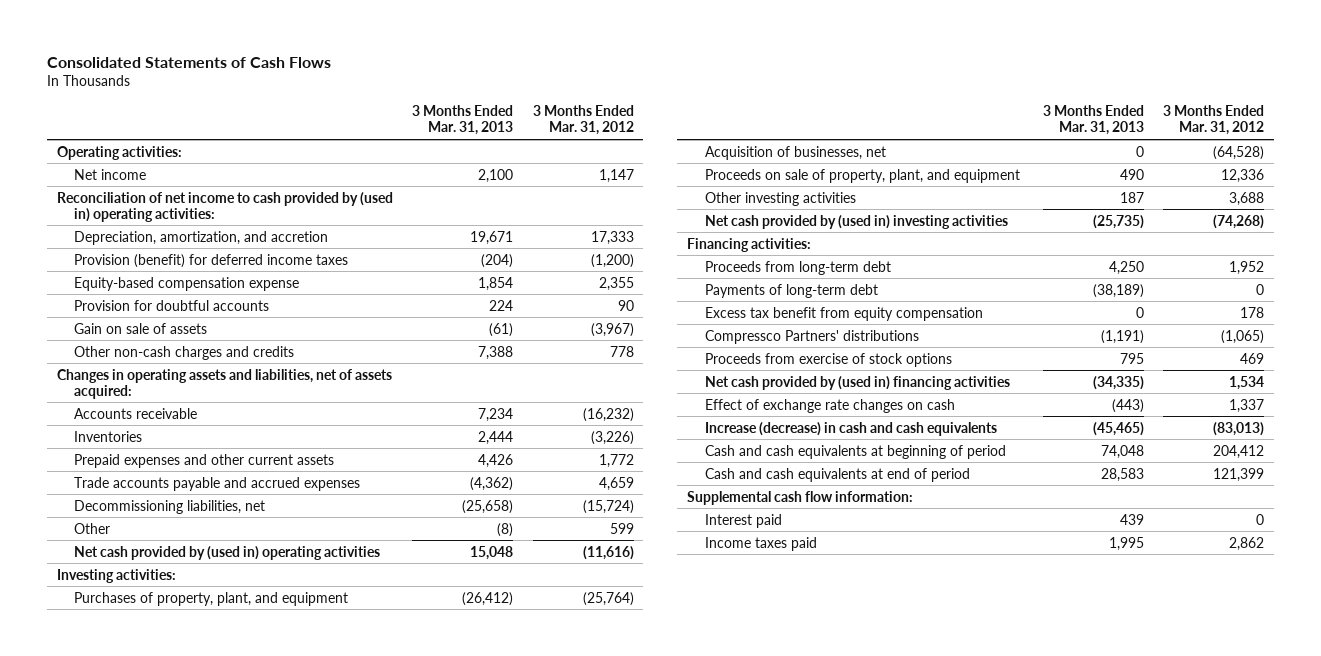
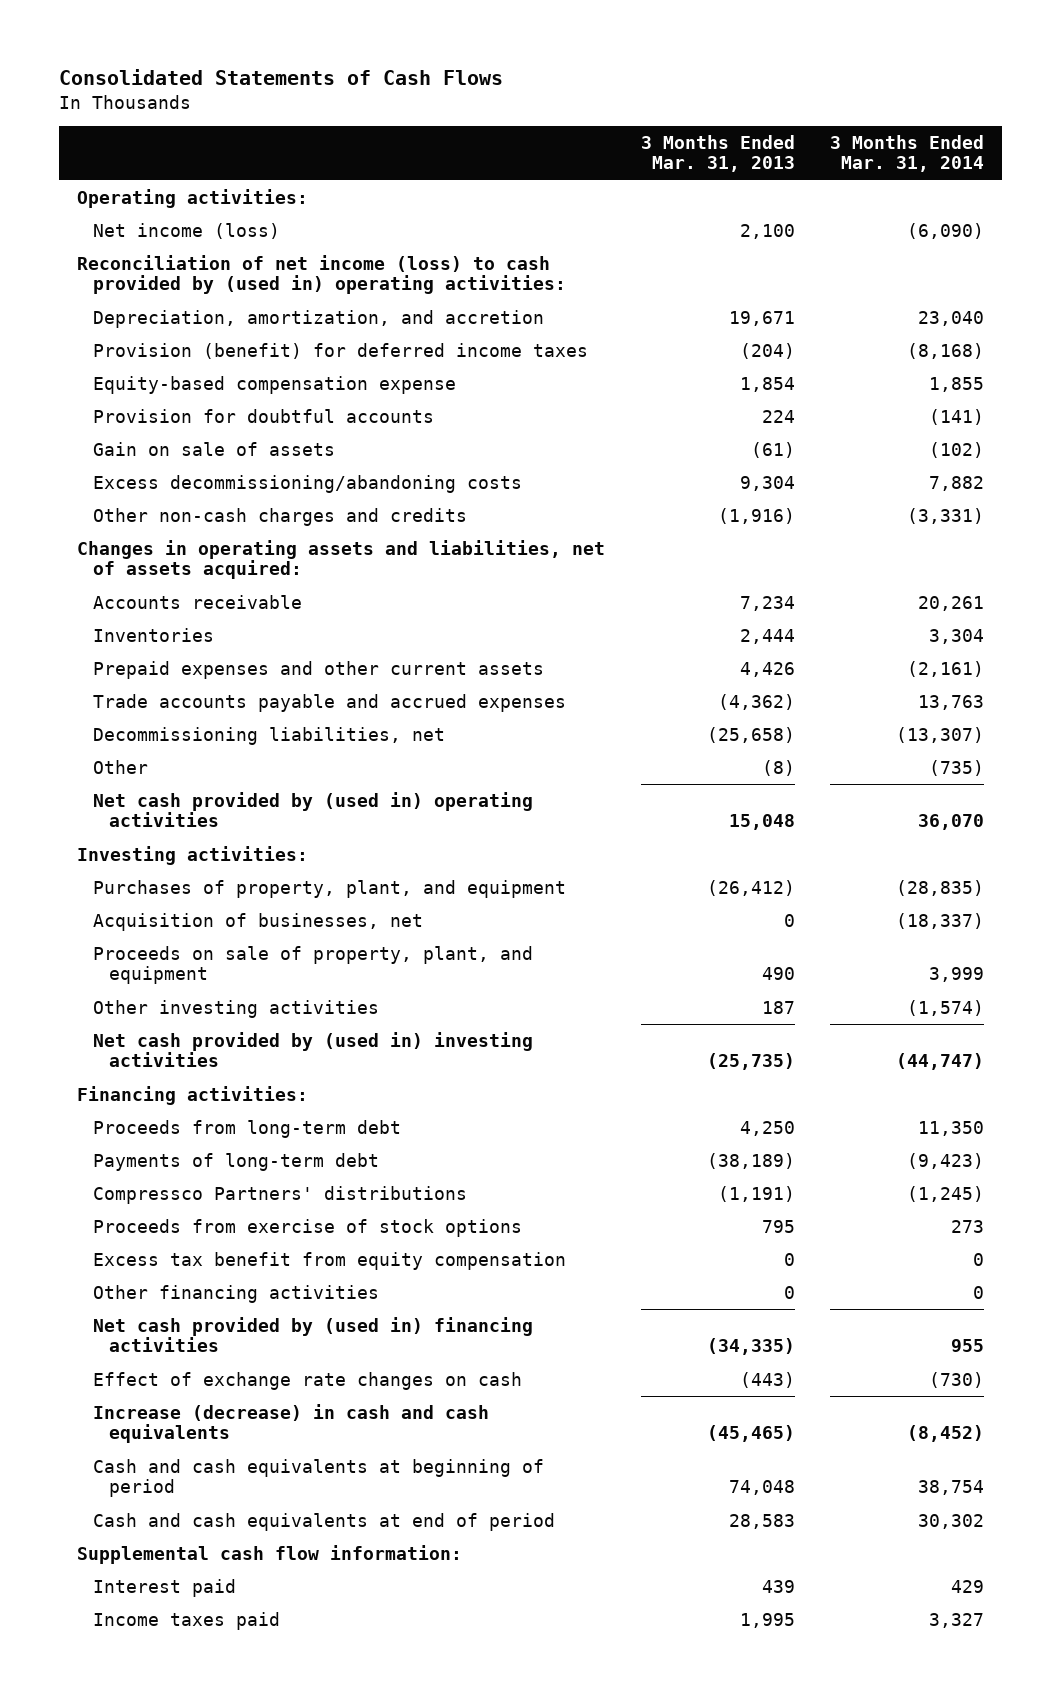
[532,105,634,136] 3 Months Ended Mar. 31, 2012 -> none
none -> [830,135,985,173] 3 Months Ended Mar. 31, 2014
[74,168,147,180] Net income -> [92,223,280,240] Net income (loss)
[56,191,393,222] Reconciliation of net income to cash provided by (used in) operating activities: -> [76,255,566,295] Reconciliation of net income (loss) to cash provided by (used in) operating activities:
none -> [92,475,522,494] Excess decommissioning/abandoning costs
[478,345,514,360] 7,388 -> [717,508,795,525] (1,916)
[704,306,983,321] Excess tax benefit from equity compensation -> [92,1252,566,1271] Excess tax benefit from equity compensation
none -> [92,1285,379,1304] Other financing activities

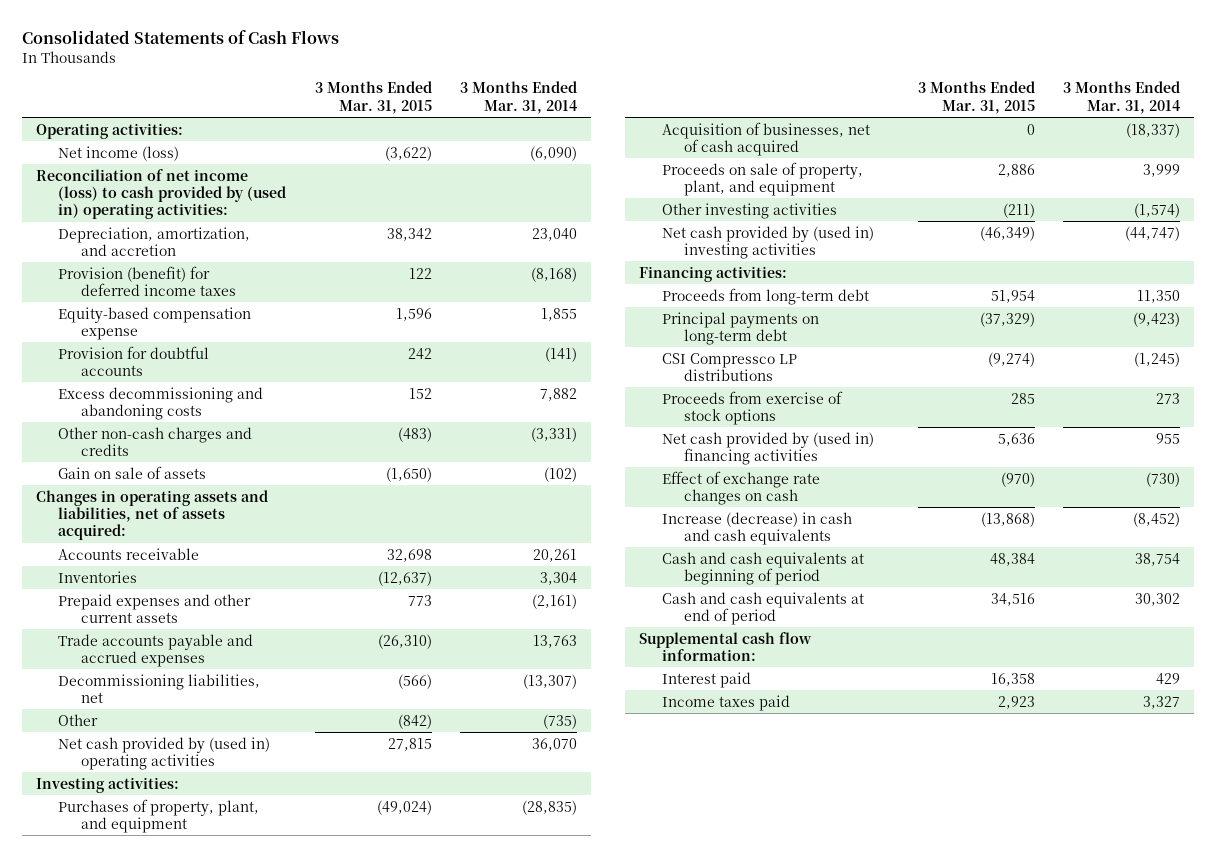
[640,135,795,173] 3 Months Ended Mar. 31, 2013 -> none
none -> [314,81,432,114] 3 Months Ended Mar. 31, 2015
[92,475,522,494] Excess decommissioning/abandoning costs -> [58,386,264,420] Excess decommissioning and abandoning costs
[92,442,335,457] Gain on sale of assets -> [58,465,207,479] Gain on sale of assets
[92,913,423,932] Acquisition of businesses, net -> [661,121,870,156] Acquisition of businesses, net of cash acquired
[92,1153,379,1172] Payments of long-term debt -> [661,311,819,345] Principal payments on long-term debt
[92,1186,467,1205] Compressco Partners' distributions -> [661,352,797,381] CSI Compressco LP distributions
[92,1252,566,1271] Excess tax benefit from equity compensation -> none
[92,1285,379,1304] Other financing activities -> none

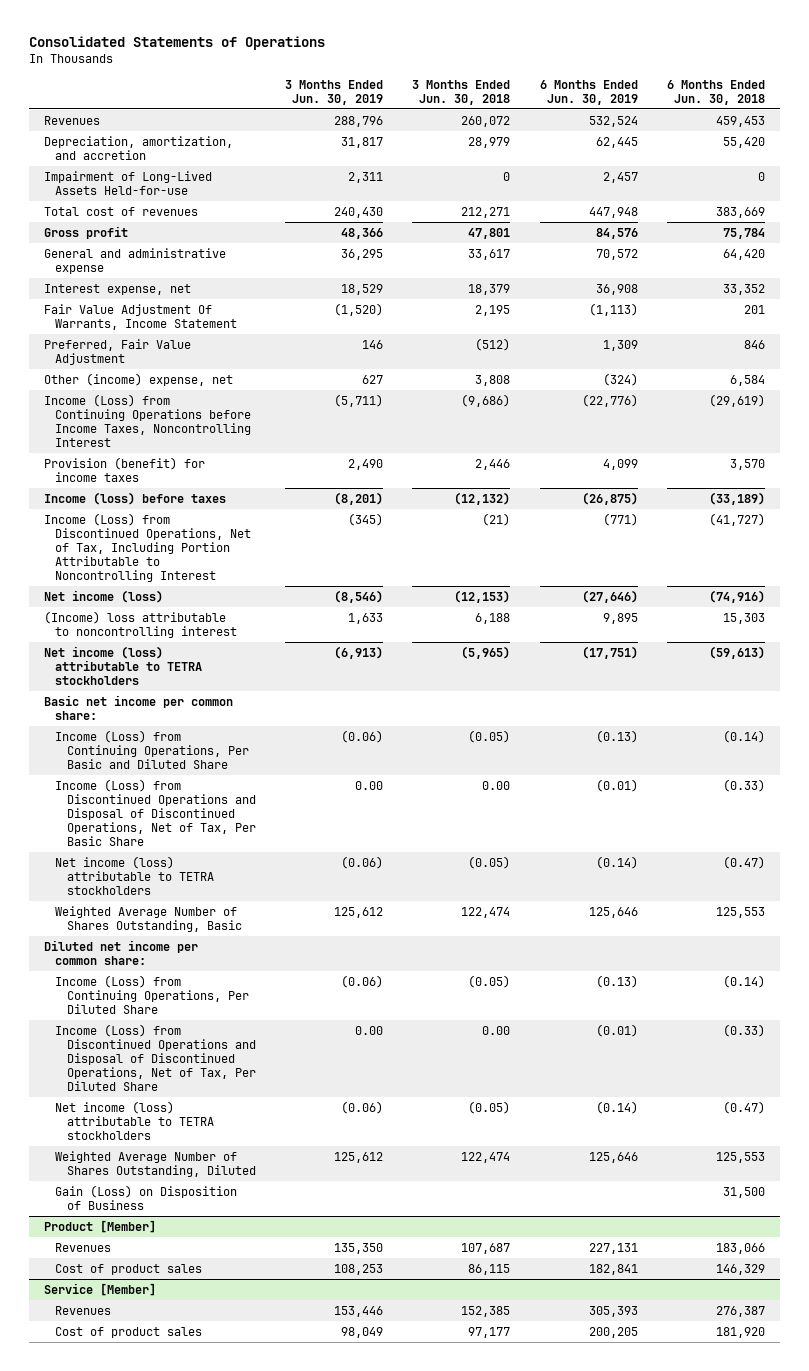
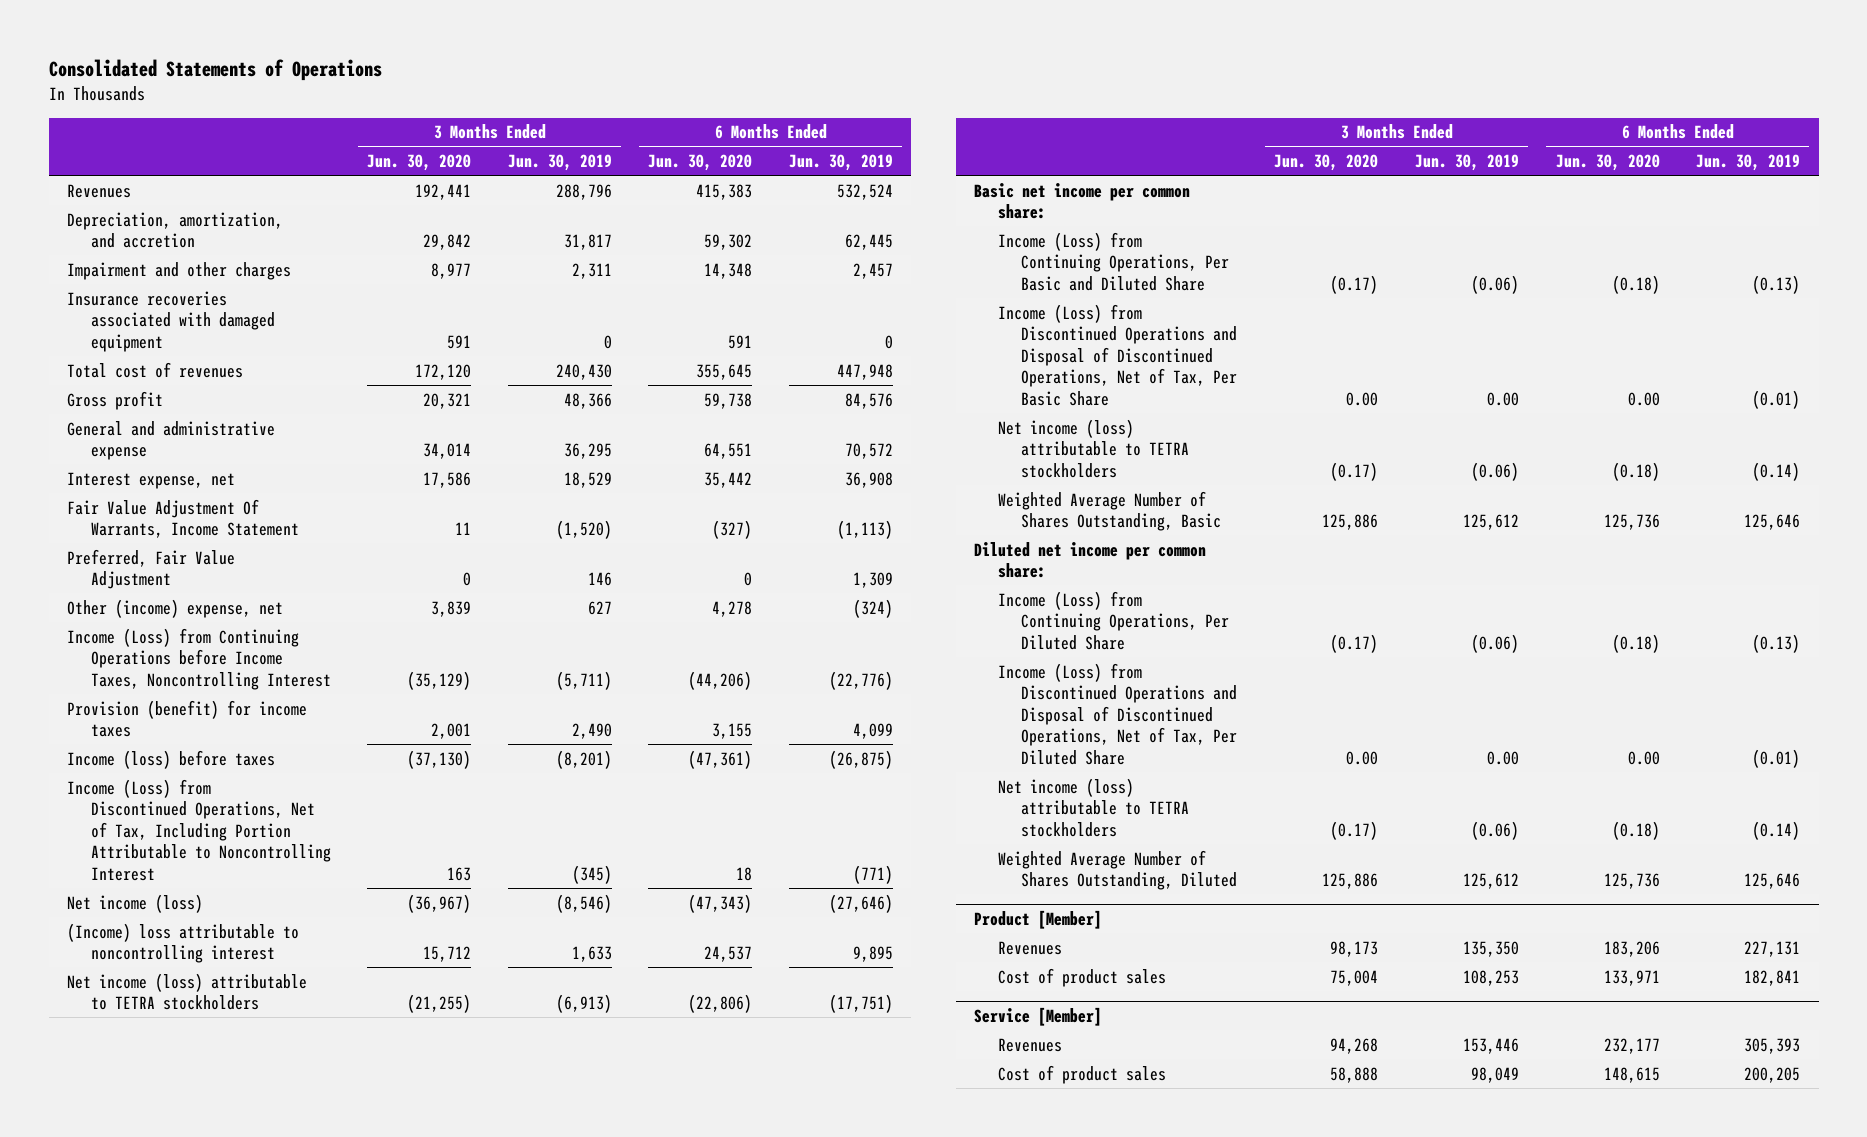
[412,79,511,105] 3 Months Ended Jun. 30, 2018 -> none
[667,79,766,105] 6 Months Ended Jun. 30, 2018 -> none
none -> [367,154,472,172] Jun. 30, 2020
none -> [648,154,753,172] Jun. 30, 2020
[43,170,212,195] Impairment of Long-Lived Assets Held-for-use -> [66,261,291,280] Impairment and other charges
none -> [66,290,275,352] Insurance recoveries associated with damaged equipment
[55,1184,238,1210] Gain (Loss) on Disposition of Business -> none

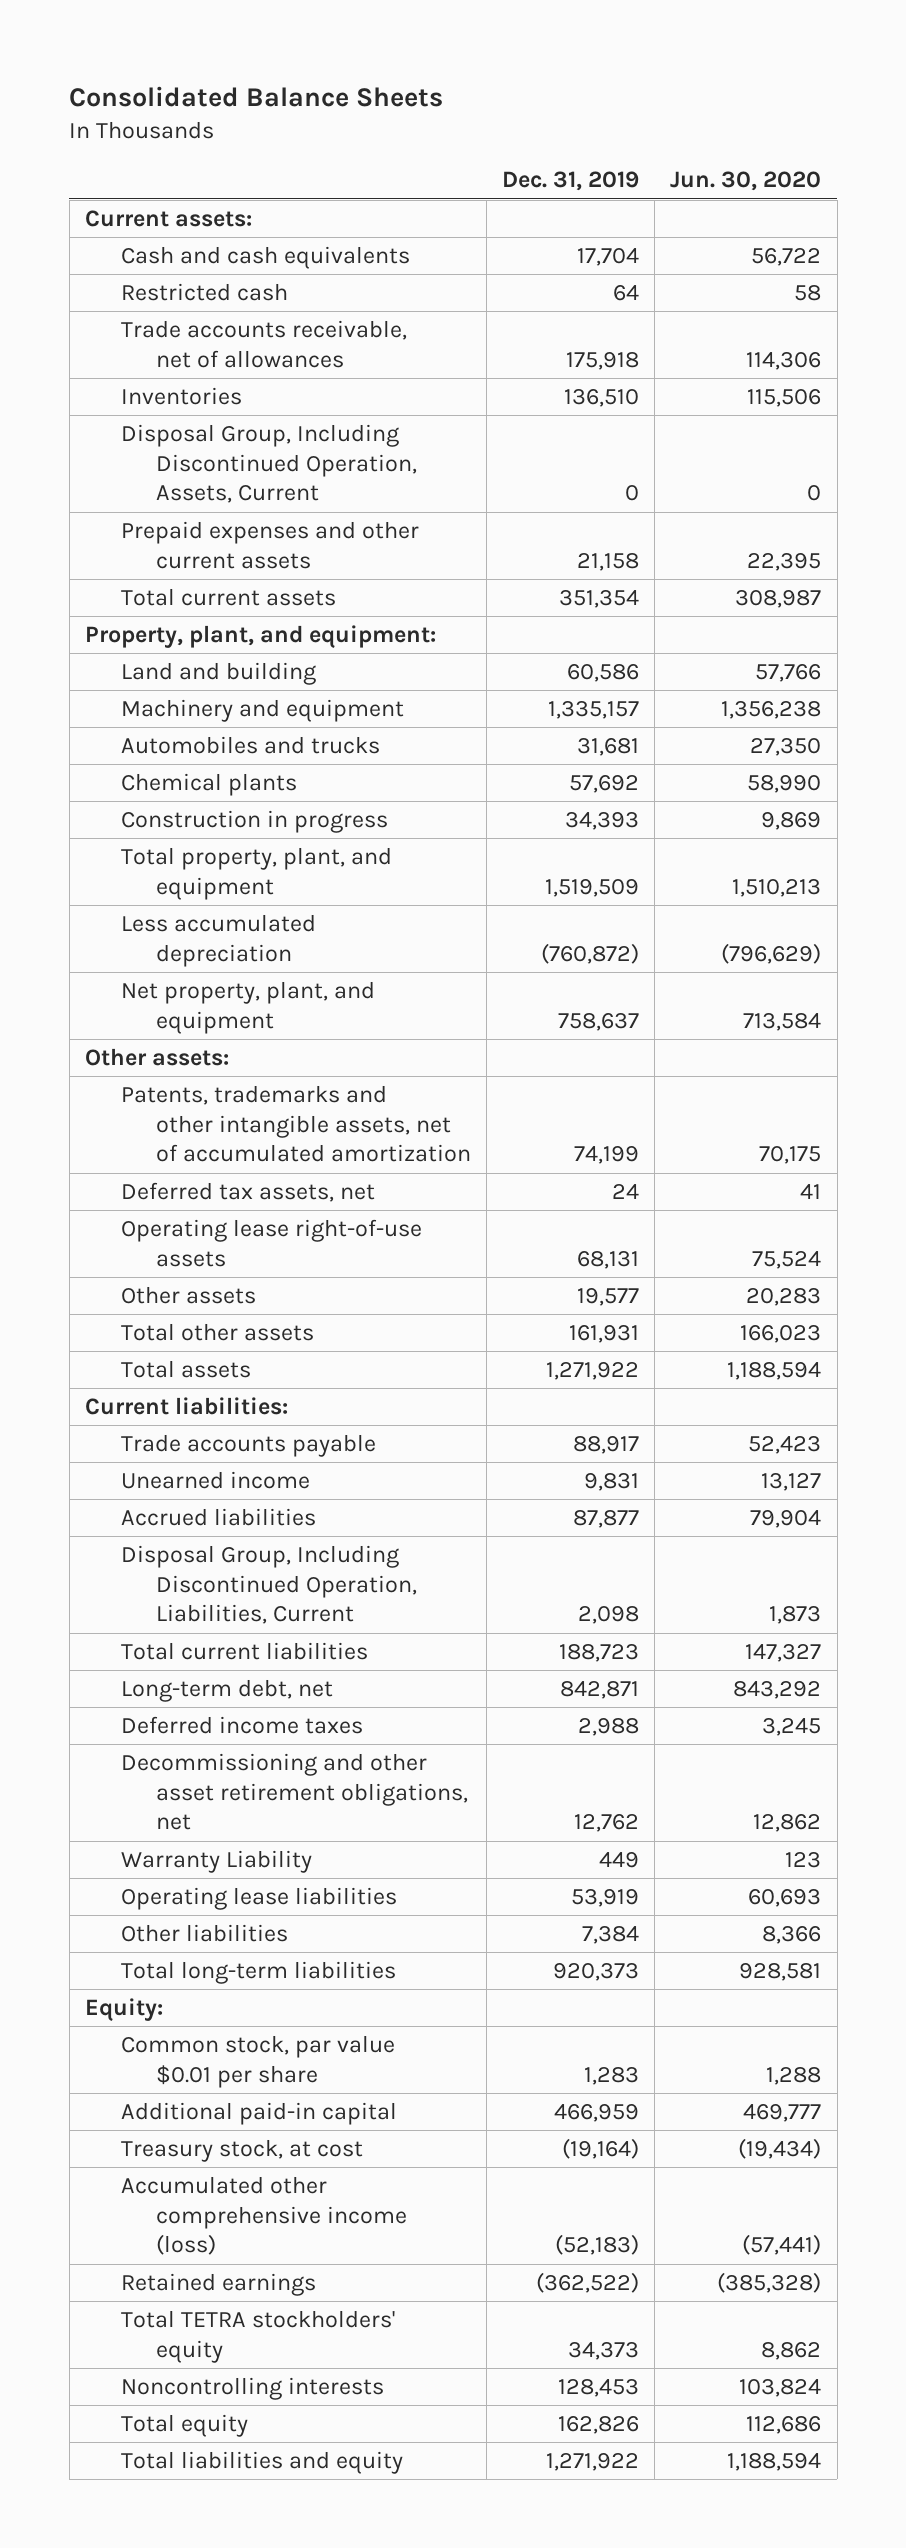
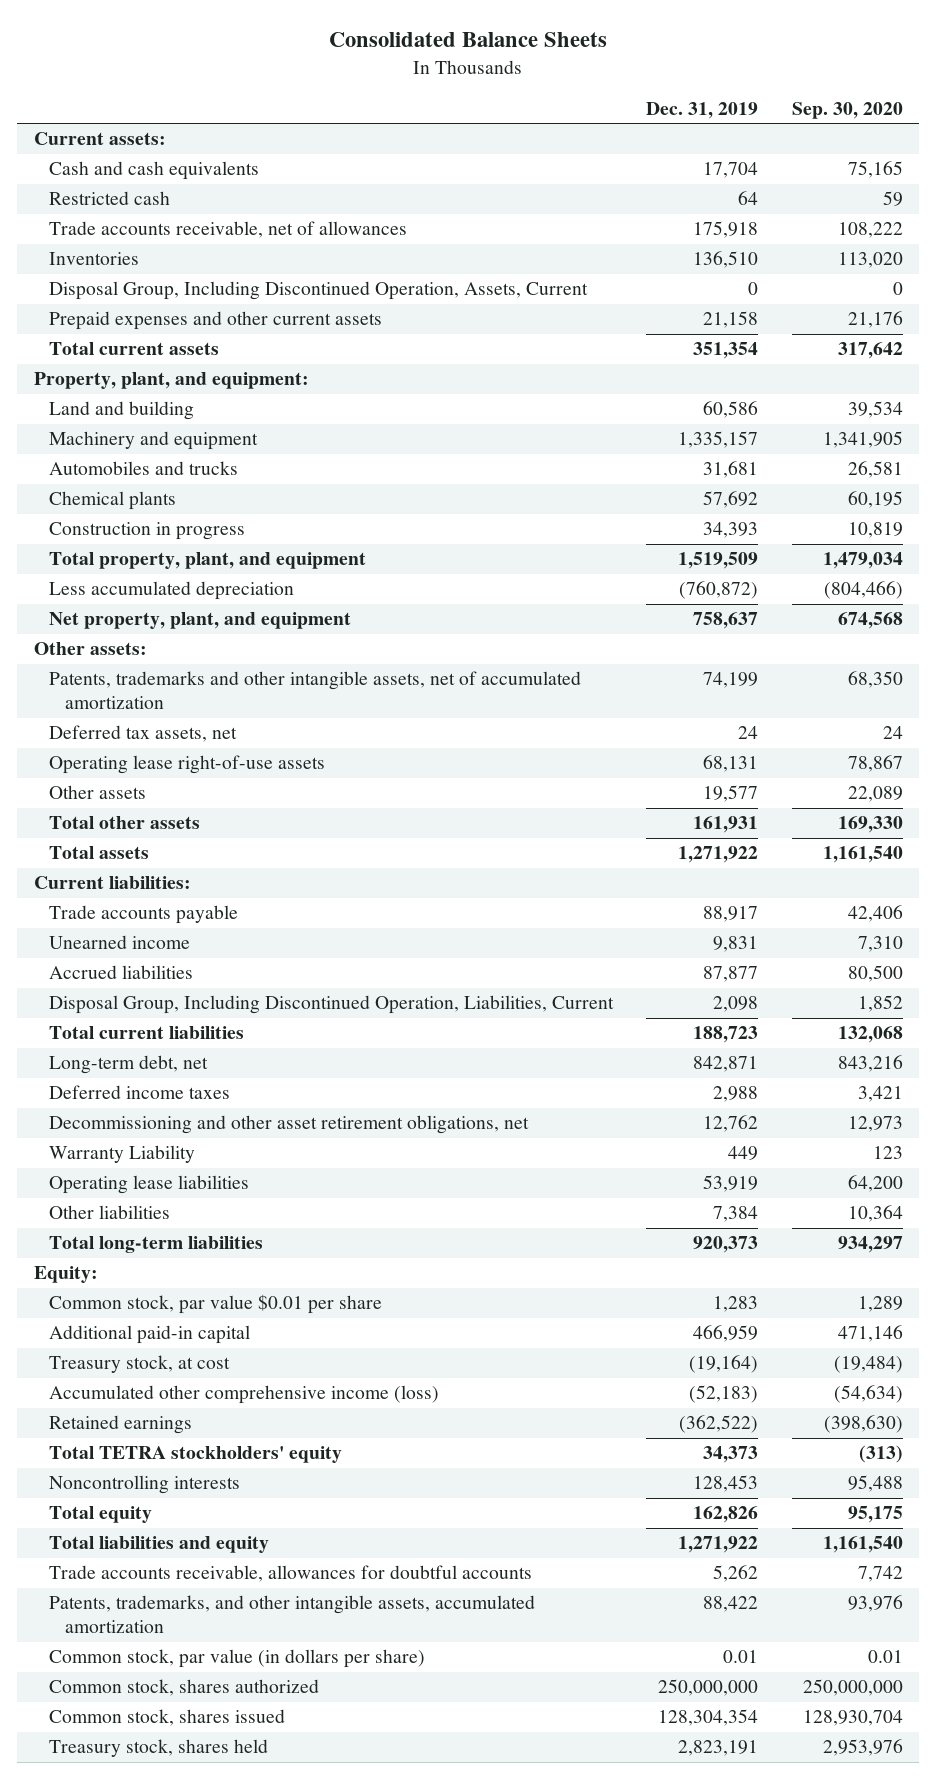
[670,171,822,192] Jun. 30, 2020 -> none
none -> [791,101,903,119] Sep. 30, 2020
none -> [49,1565,533,1583] Trade accounts receivable, allowances for doubtful accounts
none -> [49,1595,536,1634] Patents, trademarks, and other intangible assets, accumulated amortization
none -> [49,1649,426,1669] Common stock, par value (in dollars per share)
none -> [49,1679,320,1697] Common stock, shares authorized
none -> [49,1709,286,1727] Common stock, shares issued
none -> [49,1739,269,1758] Treasury stock, shares held

